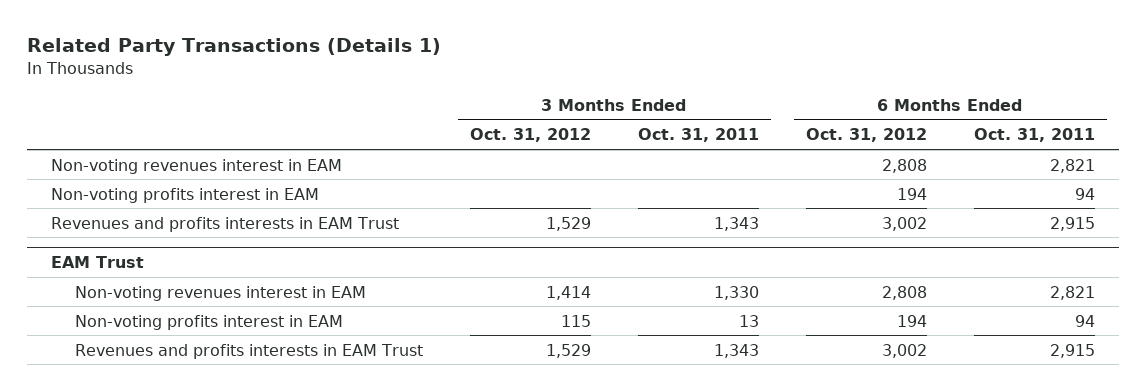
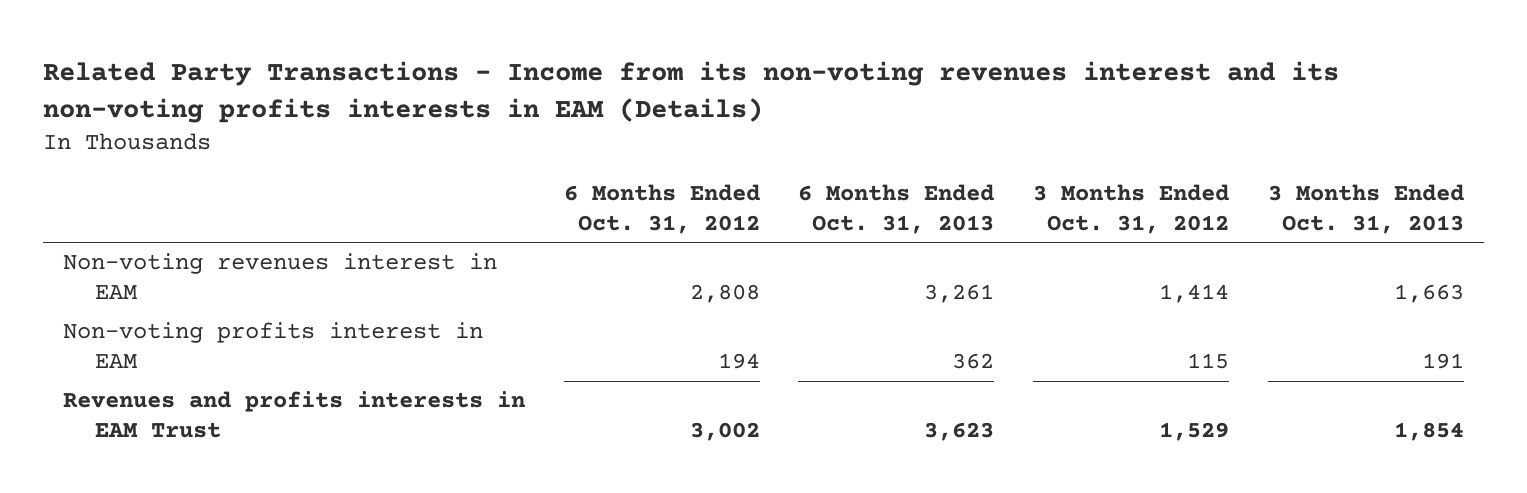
[27,38,442,57] Related Party Transactions (Details 1) -> [43,61,1340,124] Related Party Transactions - Income from its non-voting revenues interest and its non-voting profits interests in EAM (Details)
[637,128,759,143] Oct. 31, 2011 -> none
[974,128,1096,143] Oct. 31, 2011 -> none
none -> [798,183,995,234] 6 Months Ended Oct. 31, 2013
none -> [1268,183,1465,234] 3 Months Ended Oct. 31, 2013
[50,158,342,174] Non-voting revenues interest in EAM -> none
[50,187,319,203] Non-voting profits interest in EAM -> none
[50,216,399,232] Revenues and profits interests in EAM Trust -> none
[50,255,144,268] EAM Trust -> none

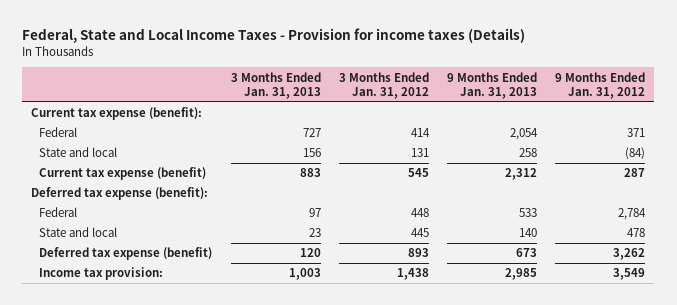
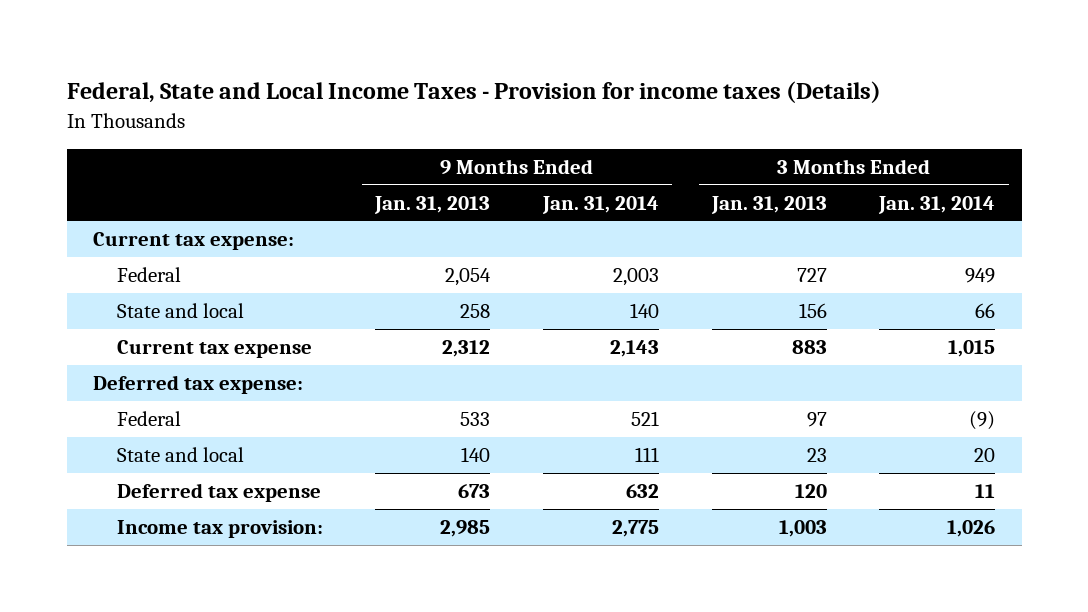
[338,71,429,99] 3 Months Ended Jan. 31, 2012 -> none
[555,71,646,99] 9 Months Ended Jan. 31, 2012 -> none
none -> [542,195,660,214] Jan. 31, 2014
none -> [878,195,996,214] Jan. 31, 2014
[31,107,203,121] Current tax expense (benefit): -> [92,232,294,251] Current tax expense:
[39,167,207,181] Current tax expense (benefit) -> [116,340,312,359] Current tax expense
[31,187,209,201] Deferred tax expense (benefit): -> [92,375,303,395] Deferred tax expense:
[39,247,213,261] Deferred tax expense (benefit) -> [116,483,321,503] Deferred tax expense

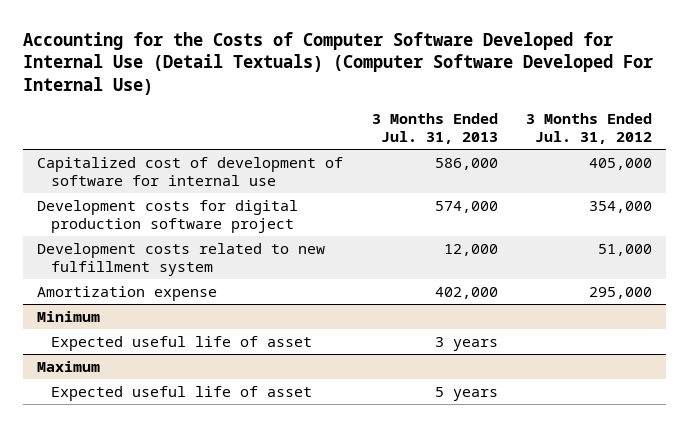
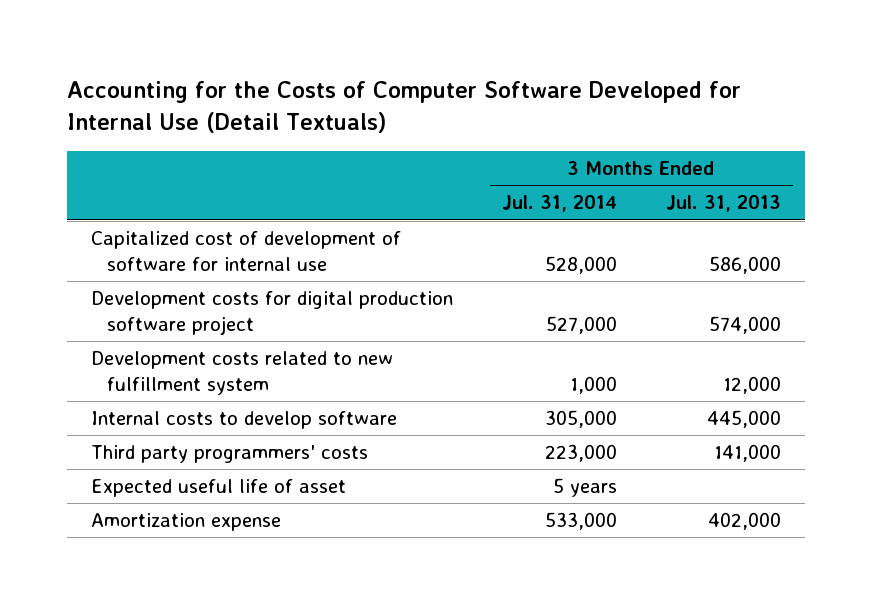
[22,31,653,96] Accounting for the Costs of Computer Software Developed for Internal Use (Detail Textuals) (Computer Software Developed For Internal Use) -> [66,81,741,134] Accounting for the Costs of Computer Software Developed for Internal Use (Detail Textuals)
[526,113,653,145] 3 Months Ended Jul. 31, 2012 -> none
none -> [501,195,617,213] Jul. 31, 2014
none -> [91,411,398,430] Internal costs to develop software
none -> [91,445,369,464] Third party programmers' costs
none -> [91,479,347,498] Expected useful life of asset
[36,310,100,322] Minimum -> none
[51,335,313,351] Expected useful life of asset -> none
[36,360,100,372] Maximum -> none
[51,385,313,401] Expected useful life of asset -> none

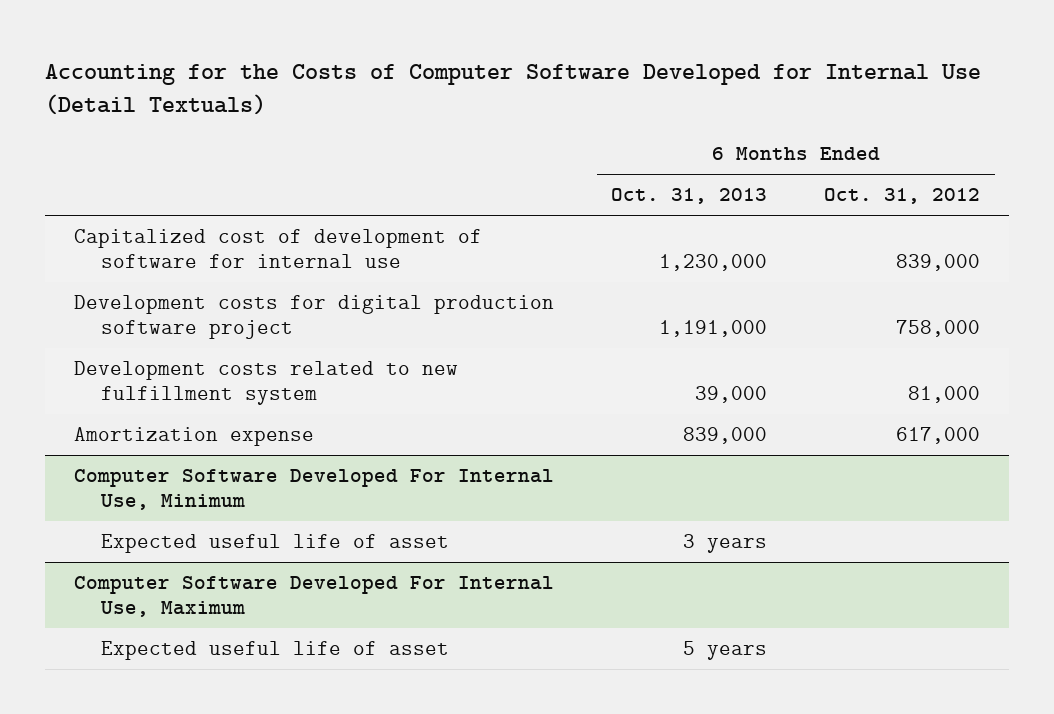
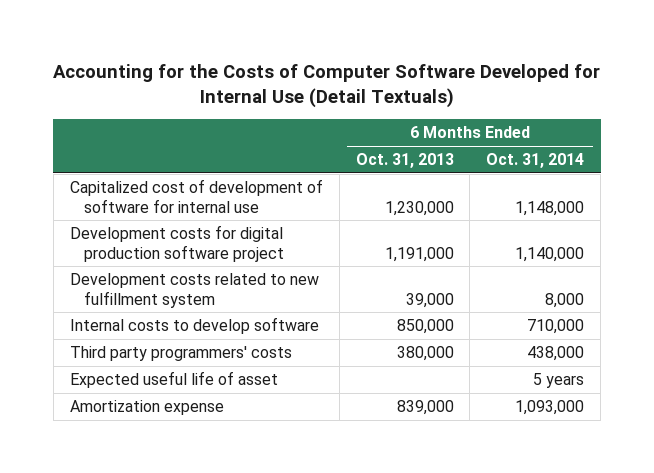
[824,188,981,205] Oct. 31, 2012 -> none
none -> [486,153,585,169] Oct. 31, 2014
none -> [69,317,319,335] Internal costs to develop software
none -> [69,346,292,362] Third party programmers' costs
none -> [69,371,278,389] Expected useful life of asset
[73,469,554,511] Computer Software Developed For Internal Use, Minimum -> none
[100,534,449,554] Expected useful life of asset -> none
[73,576,554,618] Computer Software Developed For Internal Use, Maximum -> none
[100,641,449,661] Expected useful life of asset -> none

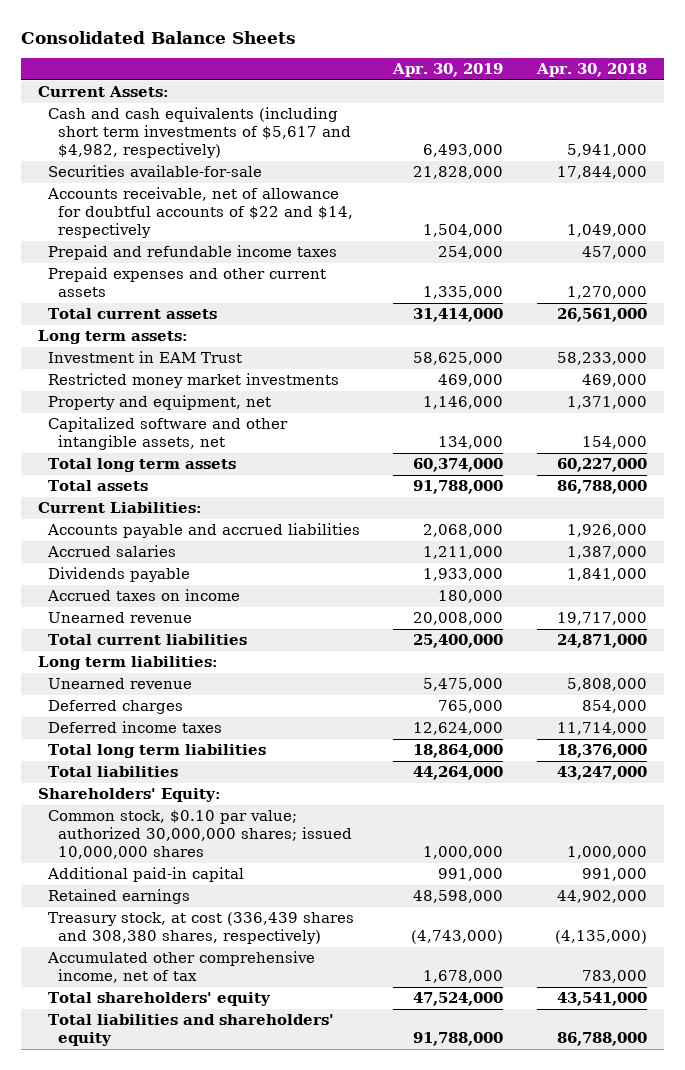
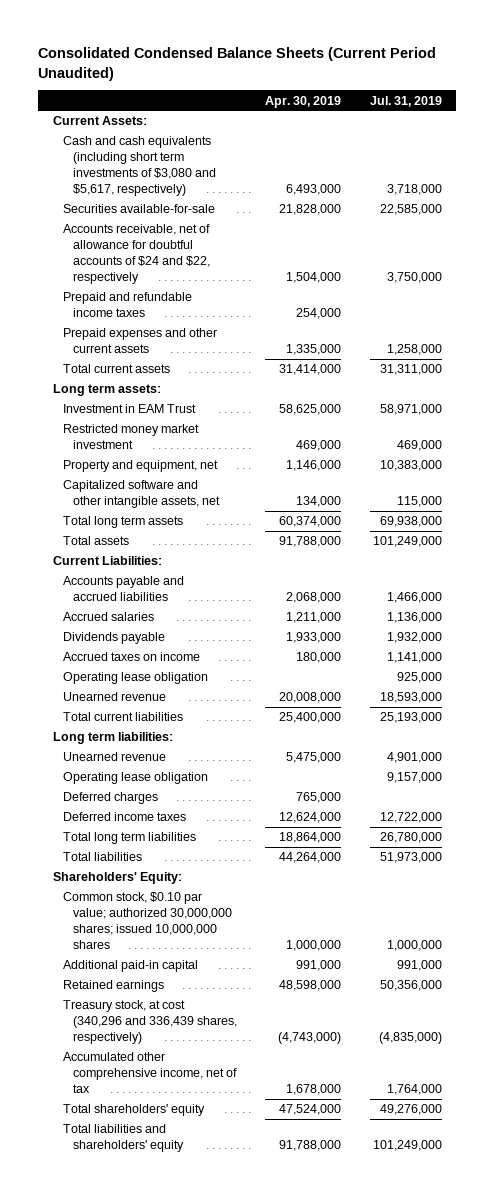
[20,30,296,44] Consolidated Balance Sheets -> [38,47,437,81] Consolidated Condensed Balance Sheets (Current Period Unaudited)
[535,63,647,78] Apr. 30, 2018 -> none
none -> [370,95,443,107] Jul. 31, 2019
[47,107,352,159] Cash and cash equivalents (including short term investments of $5,617 and $4,982, respectively) -> [62,136,216,196] Cash and cash equivalents (including short term investments of $3,080 and $5,617, respectively)
[46,187,354,239] Accounts receivable, net of allowance for doubtful accounts of $22 and $14, respectively -> [62,224,210,284] Accounts receivable, net of allowance for doubtful accounts of $24 and $22, respectively
[47,373,339,389] Restricted money market investments -> [62,424,199,450] Restricted money market investment
none -> [62,672,208,685] Operating lease obligation
none -> [62,772,208,785] Operating lease obligation
[47,912,354,945] Treasury stock, at cost (336,439 shares and 308,380 shares, respectively) -> [62,1000,237,1045] Treasury stock, at cost (340,296 and 336,439 shares, respectively)

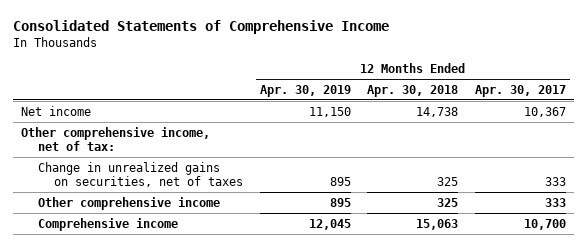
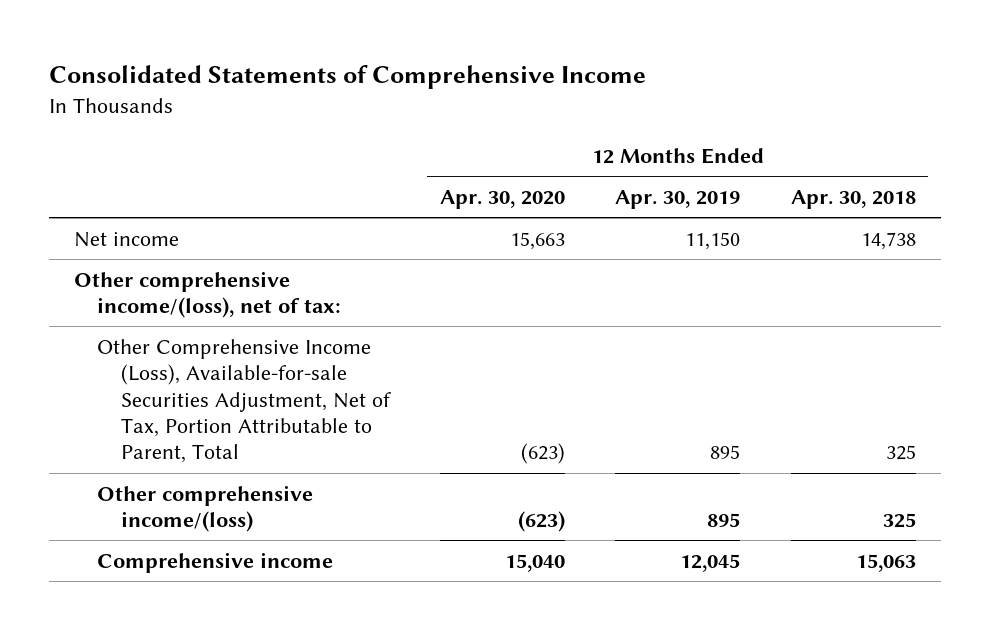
[474,84,566,97] Apr. 30, 2017 -> none
none -> [439,190,565,210] Apr. 30, 2020
[21,126,211,152] Other comprehensive income, net of tax: -> [74,270,342,319] Other comprehensive income/(loss), net of tax:
[37,161,244,188] Change in unrealized gains on securities, net of taxes -> [97,338,391,464] Other Comprehensive Income (Loss), Available-for-sale Securities Adjustment, Net of Tax, Portion Attributable to Parent, Total
[37,196,220,210] Other comprehensive income -> [97,484,314,533] Other comprehensive income/(loss)

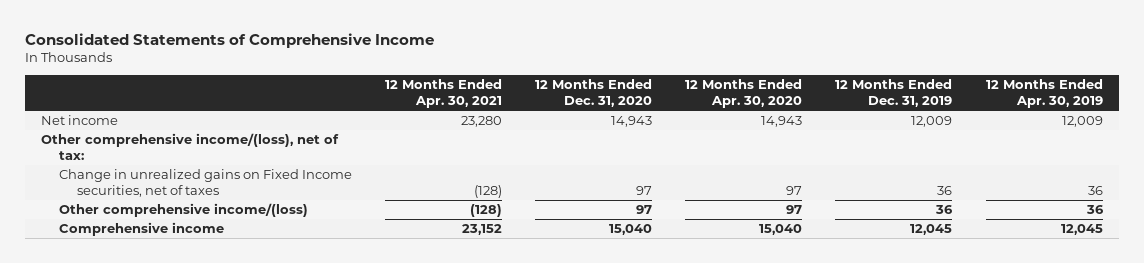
[790,190,916,210] Apr. 30, 2018 -> none
none -> [385,79,503,109] 12 Months Ended Apr. 30, 2021
none -> [535,79,653,108] 12 Months Ended Dec. 31, 2020
none -> [835,79,953,108] 12 Months Ended Dec. 31, 2019
[509,231,565,250] 15,663 -> [761,116,803,128] 14,943
[685,231,741,250] 11,150 -> [1061,116,1103,128] 12,009
[97,338,391,464] Other Comprehensive Income (Loss), Available-for-sale Securities Adjustment, Net of Tax, Portion Attributable to Parent, Total -> [59,169,353,197] Change in unrealized gains on Fixed Income securities, net of taxes
[520,443,565,465] (623) -> [786,185,803,195] 97
[710,445,741,460] 895 -> [1087,185,1103,195] 36
[517,511,565,533] (623) -> [786,205,803,215] 97
[707,513,741,528] 895 -> [1085,205,1104,215] 36

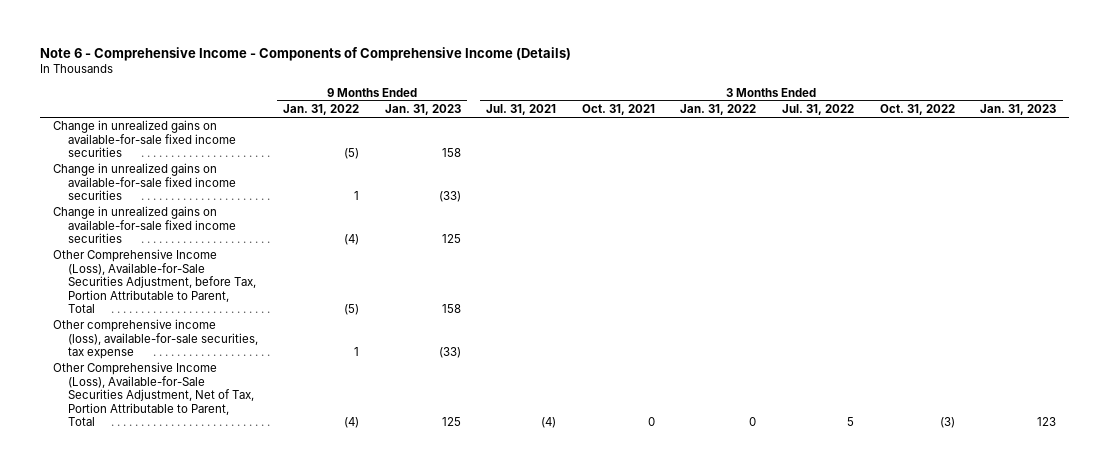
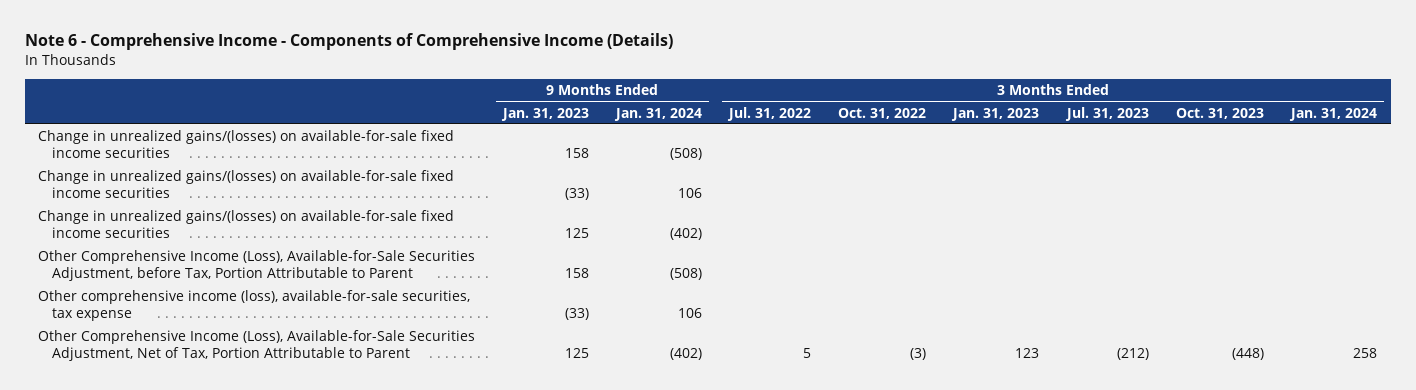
[283,104,360,116] Jan. 31, 2022 -> none
[486,104,557,116] Jul. 31, 2021 -> none
[581,104,655,116] Oct. 31, 2021 -> none
[680,104,757,116] Jan. 31, 2022 -> none
none -> [613,107,702,121] Jan. 31, 2024
none -> [1064,106,1149,121] Jul. 31, 2023
none -> [1175,107,1264,119] Oct. 31, 2023
none -> [1289,107,1378,121] Jan. 31, 2024
[52,120,236,158] Change in unrealized gains on available-for-sale fixed income securities -> [38,130,455,159] Change in unrealized gains/(losses) on available-for-sale fixed income securities
[52,163,236,201] Change in unrealized gains on available-for-sale fixed income securities -> [38,170,455,199] Change in unrealized gains/(losses) on available-for-sale fixed income securities
[52,206,236,244] Change in unrealized gains on available-for-sale fixed income securities -> [38,210,455,239] Change in unrealized gains/(losses) on available-for-sale fixed income securities
[52,249,256,314] Other Comprehensive Income (Loss), Available-for-Sale Securities Adjustment, before Tax, Portion Attributable to Parent, Total -> [38,250,476,282] Other Comprehensive Income (Loss), Available-for-Sale Securities Adjustment, before Tax, Portion Attributable to Parent
[52,362,254,427] Other Comprehensive Income (Loss), Available-for-Sale Securities Adjustment, Net of Tax, Portion Attributable to Parent, Total -> [38,330,476,362] Other Comprehensive Income (Loss), Available-for-Sale Securities Adjustment, Net of Tax, Portion Attributable to Parent

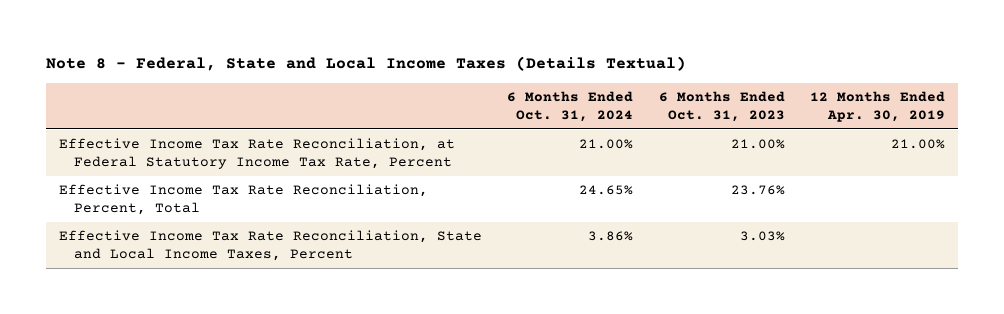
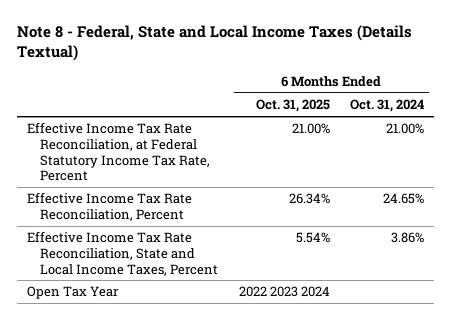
[658,90,785,122] 6 Months Ended Oct. 31, 2023 -> none
[810,90,946,122] 12 Months Ended Apr. 30, 2019 -> none
none -> [255,99,330,113] Oct. 31, 2025
[58,184,428,216] Effective Income Tax Rate Reconciliation, Percent, Total -> [26,192,192,221] Effective Income Tax Rate Reconciliation, Percent
none -> [26,286,119,300] Open Tax Year

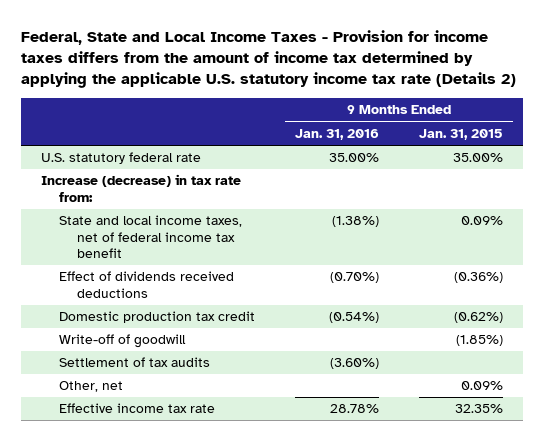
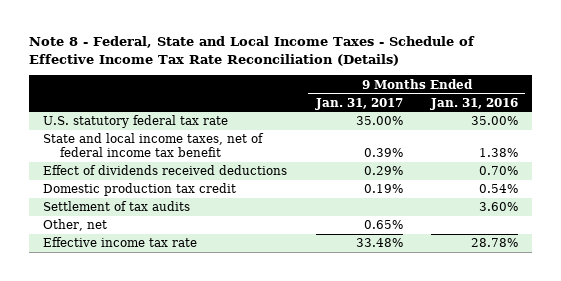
[20,29,516,89] Federal, State and Local Income Taxes - Provision for income taxes differs from the amount of income tax determined by applying the applicable U.S. statutory income tax rate (Details 2) -> [28,36,475,67] Note 8 - Federal, State and Local Income Taxes - Schedule of Effective Income Tax Rate Reconciliation (Details)
[418,128,503,140] Jan. 31, 2015 -> none
none -> [314,97,403,110] Jan. 31, 2017
[40,174,241,202] Increase (decrease) in tax rate from: -> none
[58,334,186,349] Write-off of goodwill -> none
[40,152,201,165] U.S. statutory federal rate -> [43,115,229,129] U.S. statutory federal tax rate
[331,216,379,228] (1.38%) -> [479,148,519,158] 1.38%
[329,272,379,284] (0.70%) -> [479,166,519,176] 0.70%
[328,312,379,324] (0.54%) -> [479,184,519,194] 0.54%
[329,358,379,370] (3.60%) -> [479,202,519,212] 3.60%

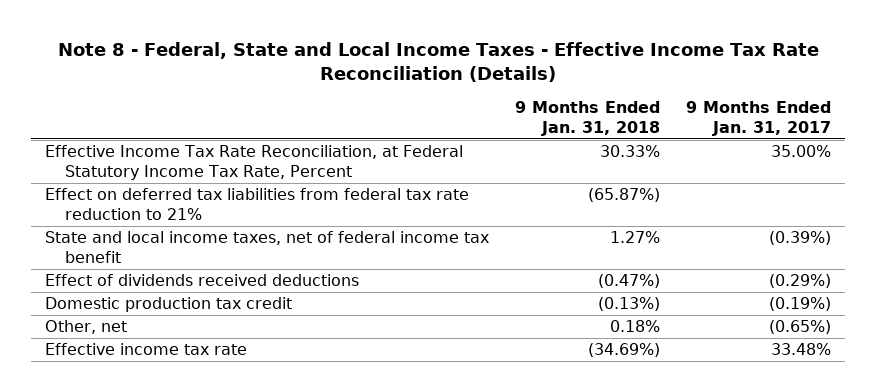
[28,36,475,67] Note 8 - Federal, State and Local Income Taxes - Schedule of Effective Income Tax Rate Reconciliation (Details) -> [58,41,820,83] Note 8 - Federal, State and Local Income Taxes - Effective Income Tax Rate Reconciliation (Details)
[430,97,519,110] Jan. 31, 2016 -> none
none -> [515,101,661,136] 9 Months Ended Jan. 31, 2018
[43,201,191,212] Settlement of tax audits -> none
[43,115,229,129] U.S. statutory federal tax rate -> [44,145,463,180] Effective Income Tax Rate Reconciliation, at Federal Statutory Income Tax Rate, Percent
none -> [44,188,469,220] Effect on deferred tax liabilities from federal tax rate reduction to 21%
[363,148,403,158] 0.39% -> [769,231,832,246] (0.39%)
[363,166,403,176] 0.29% -> [769,274,832,289] (0.29%)
[363,184,403,194] 0.19% -> [769,297,832,312] (0.19%)
[363,220,403,230] 0.65% -> [769,320,832,335] (0.65%)

